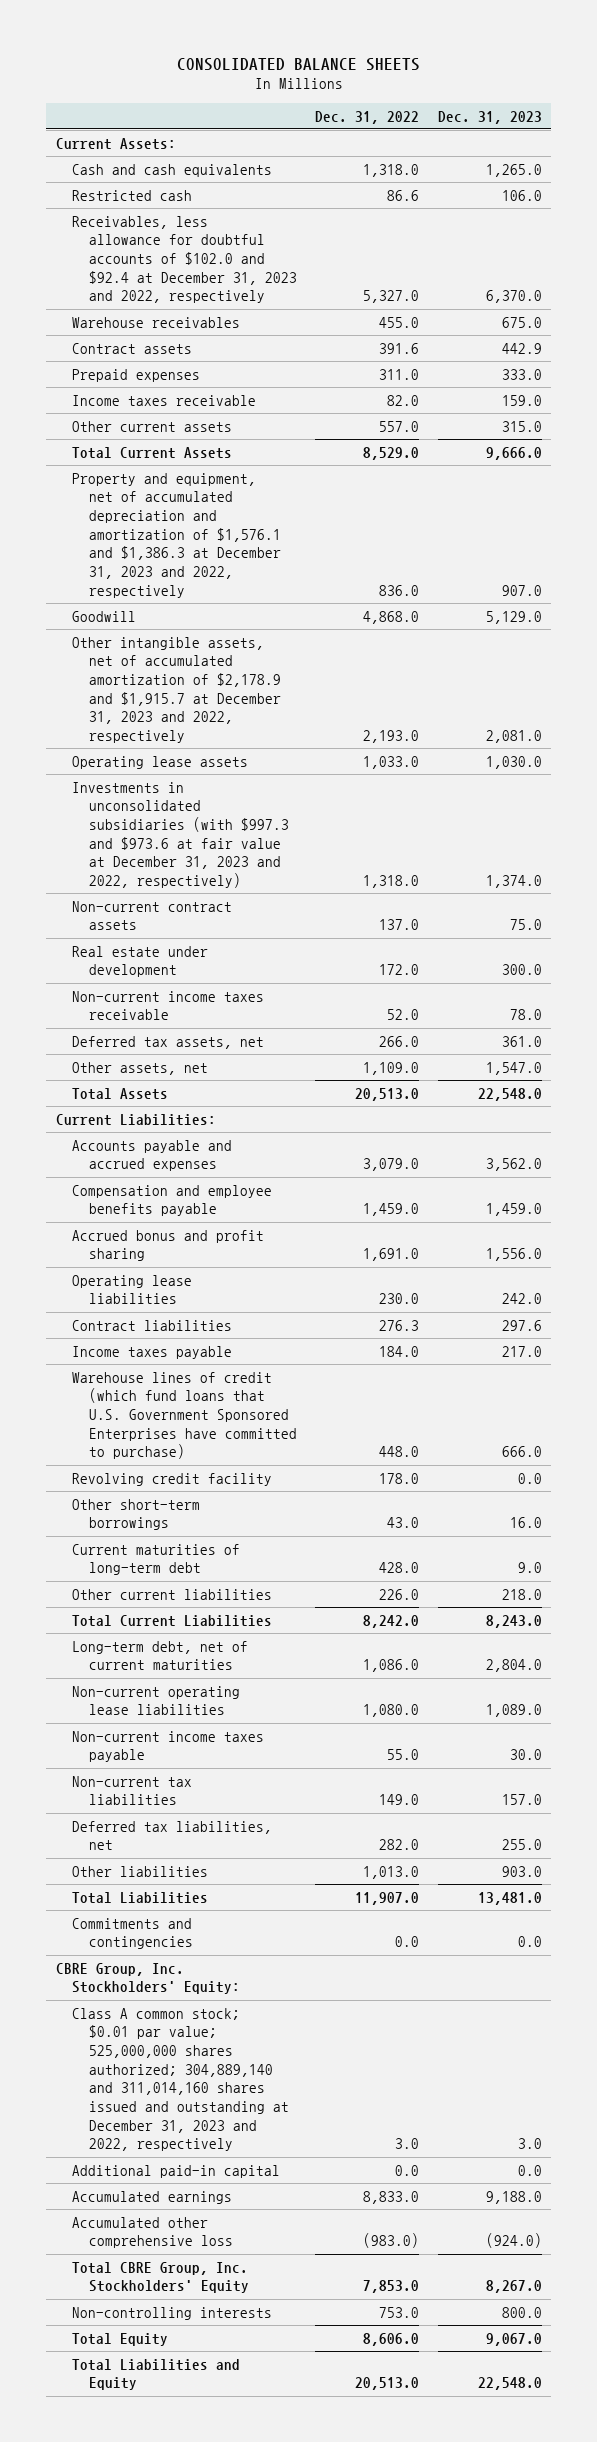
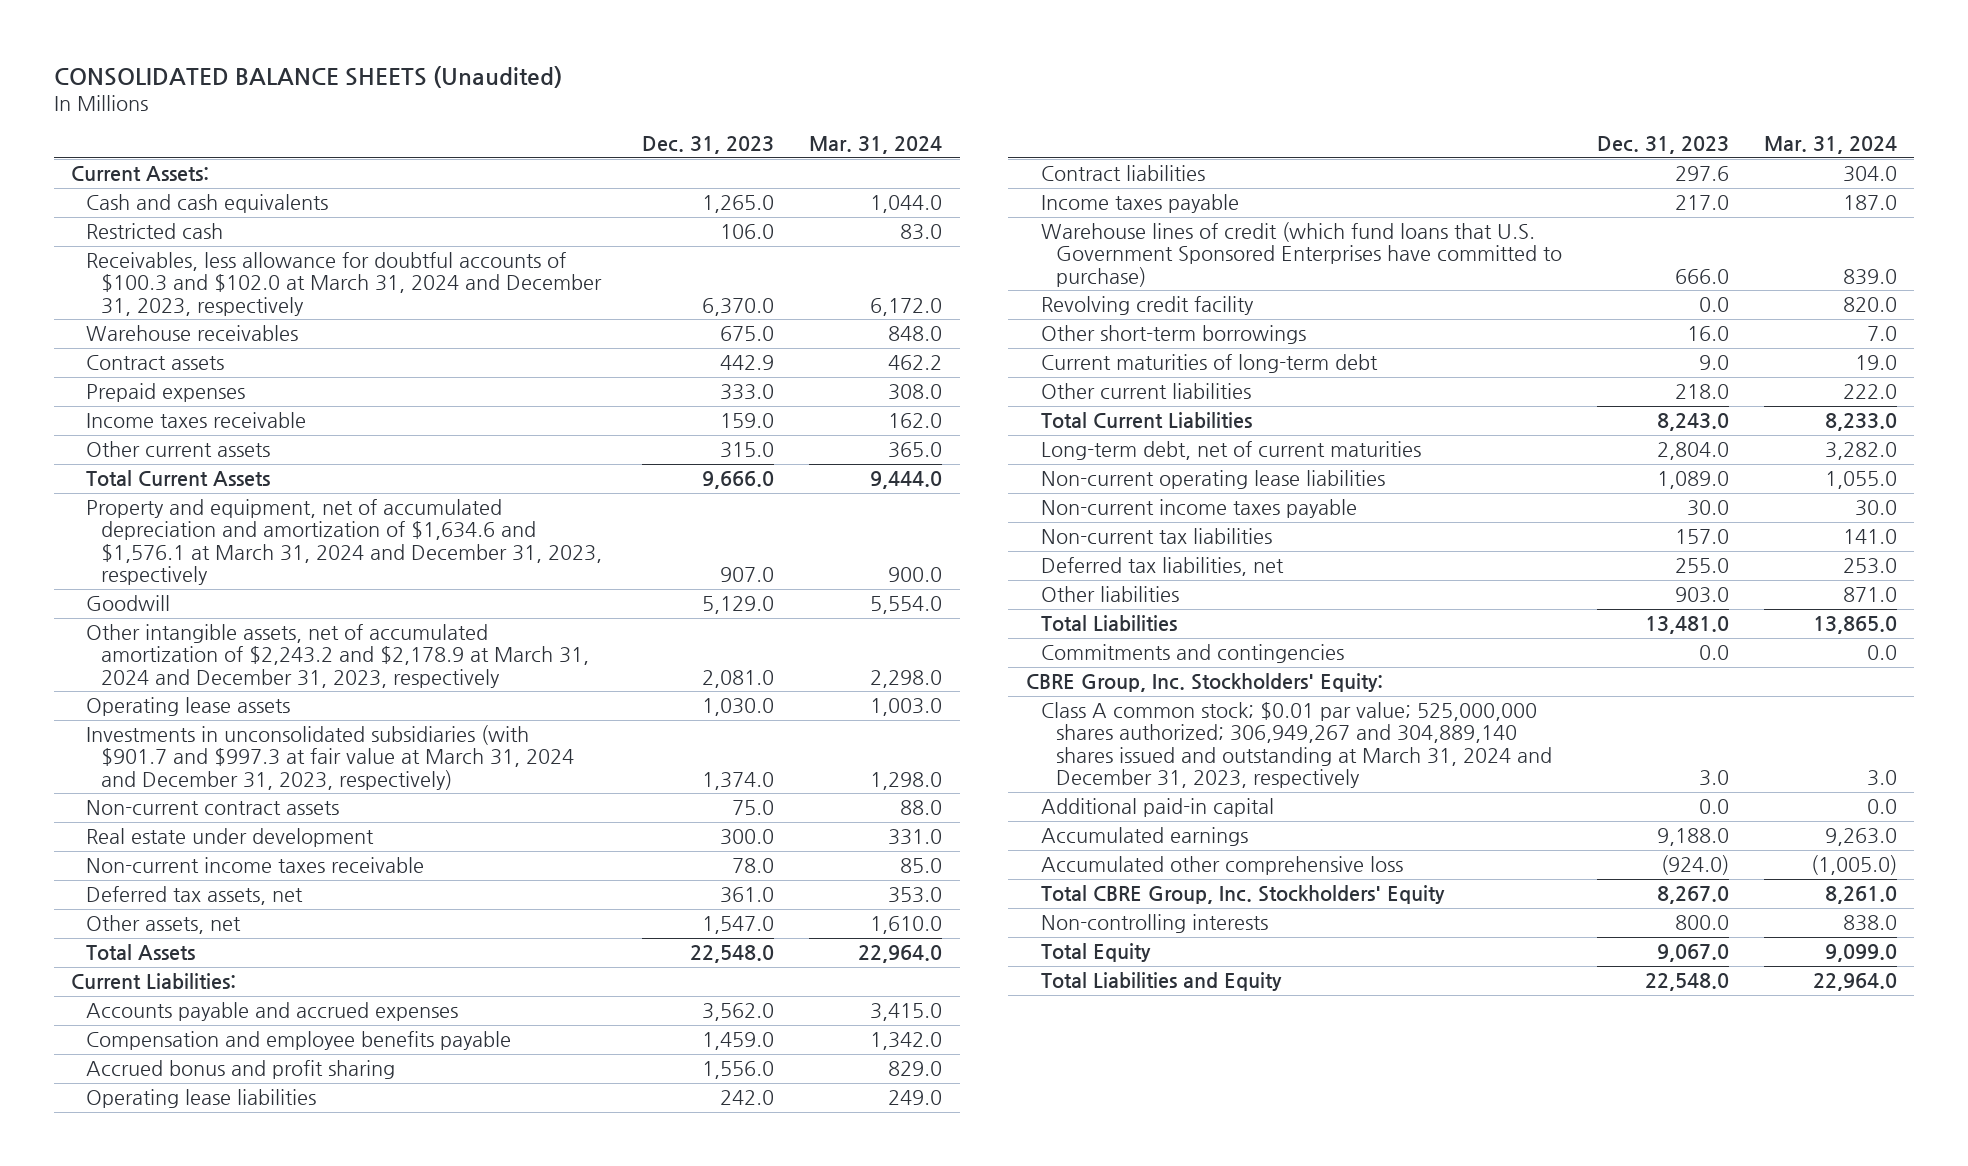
[176,57,420,71] CONSOLIDATED BALANCE SHEETS -> [53,65,562,88] CONSOLIDATED BALANCE SHEETS (Unaudited)
[315,110,420,124] Dec. 31, 2022 -> none
none -> [809,136,943,155] Mar. 31, 2024
[72,215,297,304] Receivables, less allowance for doubtful accounts of $102.0 and $92.4 at December 31, 2023 and 2022, respectively -> [86,252,603,316] Receivables, less allowance for doubtful accounts of $100.3 and $102.0 at March 31, 2024 and December 31, 2023, respectively
[72,472,281,598] Property and equipment, net of accumulated depreciation and amortization of $1,576.1 and $1,386.3 at December 31, 2023 and 2022, respectively -> [86,499,603,586] Property and equipment, net of accumulated depreciation and amortization of $1,634.6 and $1,576.1 at March 31, 2024 and December 31, 2023, respectively
[72,636,281,743] Other intangible assets, net of accumulated amortization of $2,178.9 and $1,915.7 at December 31, 2023 and 2022, respectively -> [86,624,590,688] Other intangible assets, net of accumulated amortization of $2,243.2 and $2,178.9 at March 31, 2024 and December 31, 2023, respectively
[72,781,289,888] Investments in unconsolidated subsidiaries (with $997.3 and $973.6 at fair value at December 31, 2023 and 2022, respectively) -> [86,725,575,790] Investments in unconsolidated subsidiaries (with $901.7 and $997.3 at fair value at March 31, 2024 and December 31, 2023, respectively)
[72,2007,289,2152] Class A common stock; $0.01 par value; 525,000,000 shares authorized; 304,889,140 and 311,014,160 shares issued and outstanding at December 31, 2023 and 2022, respectively -> [1040,702,1552,789] Class A common stock; $0.01 par value; 525,000,000 shares authorized; 306,949,267 and 304,889,140 shares issued and outstanding at March 31, 2024 and December 31, 2023, respectively

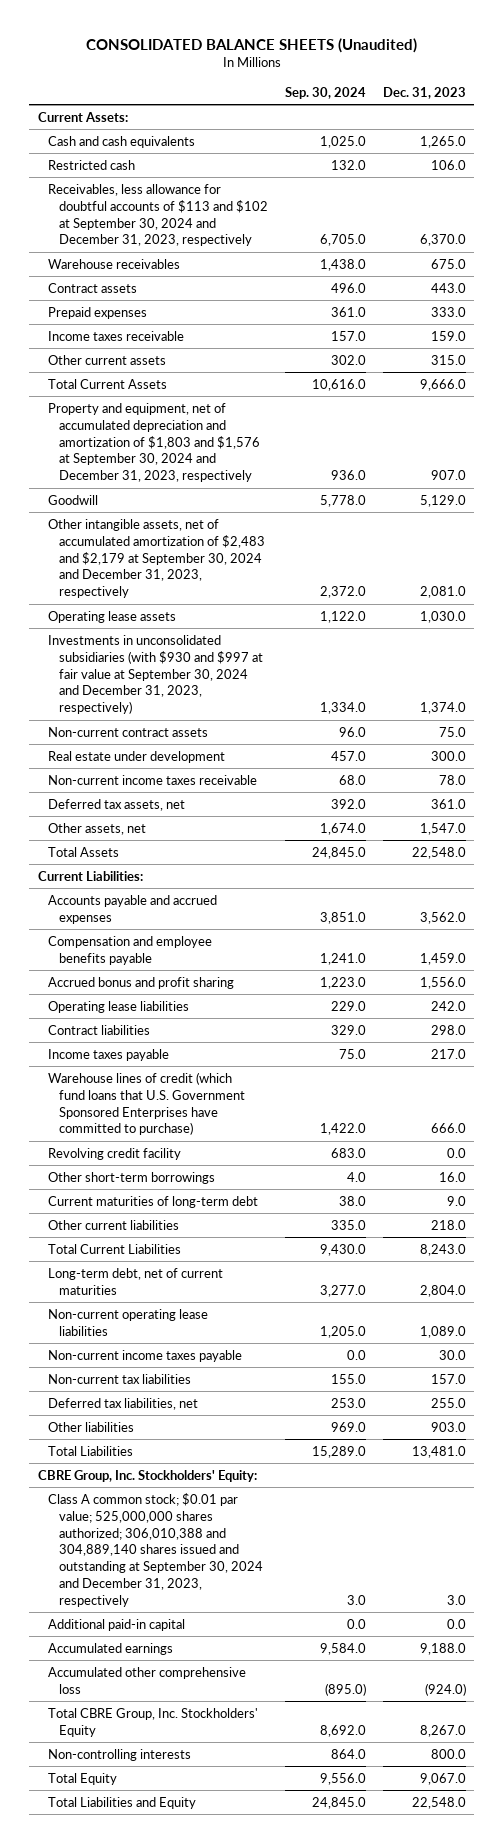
[809,136,943,155] Mar. 31, 2024 -> none
none -> [285,86,367,99] Sep. 30, 2024
[86,252,603,316] Receivables, less allowance for doubtful accounts of $100.3 and $102.0 at March 31, 2024 and December 31, 2023, respectively -> [48,183,269,247] Receivables, less allowance for doubtful accounts of $113 and $102 at September 30, 2024 and December 31, 2023, respectively
[720,355,775,371] 442.9 -> [430,282,466,293] 443.0
[86,499,603,586] Property and equipment, net of accumulated depreciation and amortization of $1,634.6 and $1,576.1 at March 31, 2024 and December 31, 2023, respectively -> [48,402,261,483] Property and equipment, net of accumulated depreciation and amortization of $1,803 and $1,576 at September 30, 2024 and December 31, 2023, respectively
[86,624,590,688] Other intangible assets, net of accumulated amortization of $2,243.2 and $2,178.9 at March 31, 2024 and December 31, 2023, respectively -> [48,518,266,599] Other intangible assets, net of accumulated amortization of $2,483 and $2,179 at September 30, 2024 and December 31, 2023, respectively
[86,725,575,790] Investments in unconsolidated subsidiaries (with $901.7 and $997.3 at fair value at March 31, 2024 and December 31, 2023, respectively) -> [48,634,264,715] Investments in unconsolidated subsidiaries (with $930 and $997 at fair value at September 30, 2024 and December 31, 2023, respectively)
[1674,166,1729,182] 297.6 -> [430,1024,466,1035] 298.0
[1040,644,1344,664] Commitments and contingencies -> none
[1040,702,1552,789] Class A common stock; $0.01 par value; 525,000,000 shares authorized; 306,949,267 and 304,889,140 shares issued and outstanding at March 31, 2024 and December 31, 2023, respectively -> [48,1492,264,1607] Class A common stock; $0.01 par value; 525,000,000 shares authorized; 306,010,388 and 304,889,140 shares issued and outstanding at September 30, 2024 and December 31, 2023, respectively

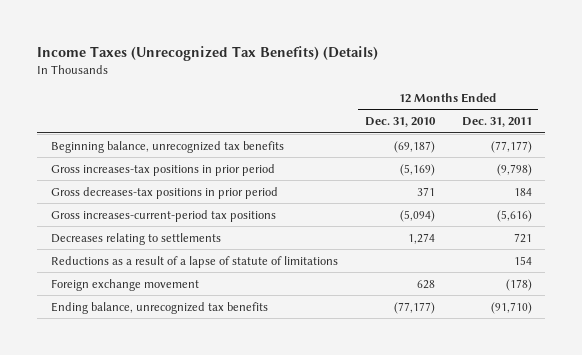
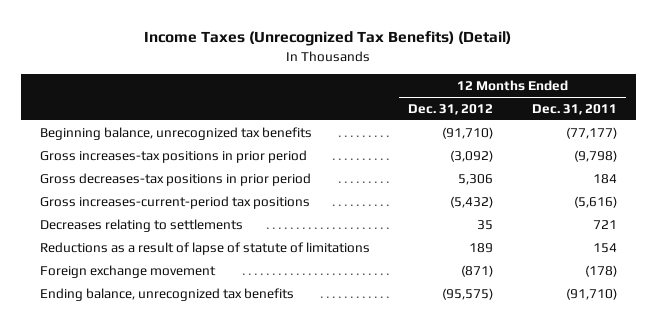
[37,45,379,61] Income Taxes (Unrecognized Tax Benefits) (Details) -> [144,31,512,47] Income Taxes (Unrecognized Tax Benefits) (Detail)
[364,117,436,128] Dec. 31, 2010 -> none
none -> [408,103,494,115] Dec. 31, 2012
[50,255,338,268] Reductions as a result of a lapse of statute of limitations -> [40,241,371,255] Reductions as a result of lapse of statute of limitations

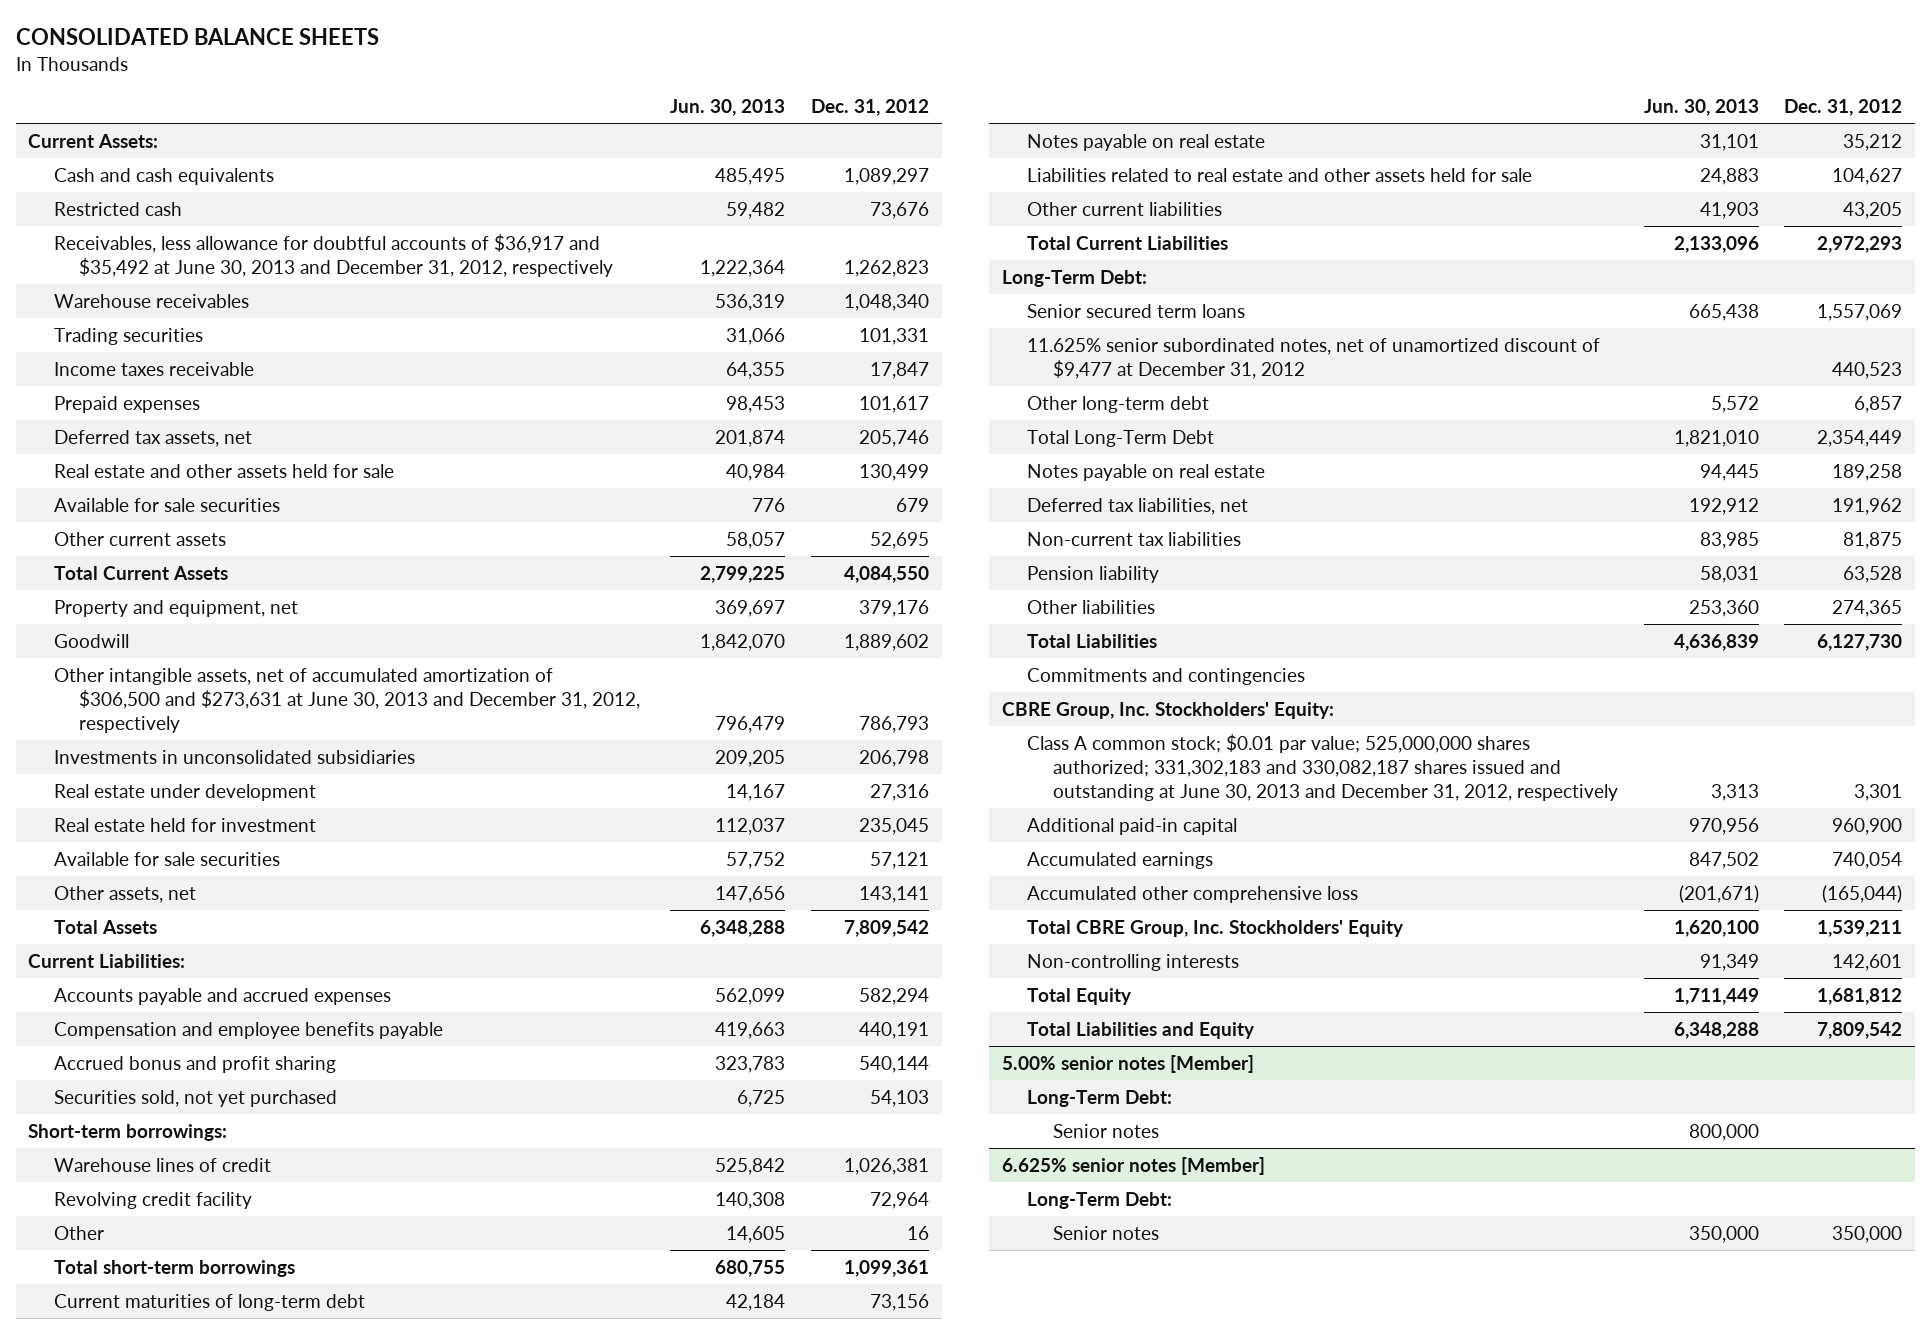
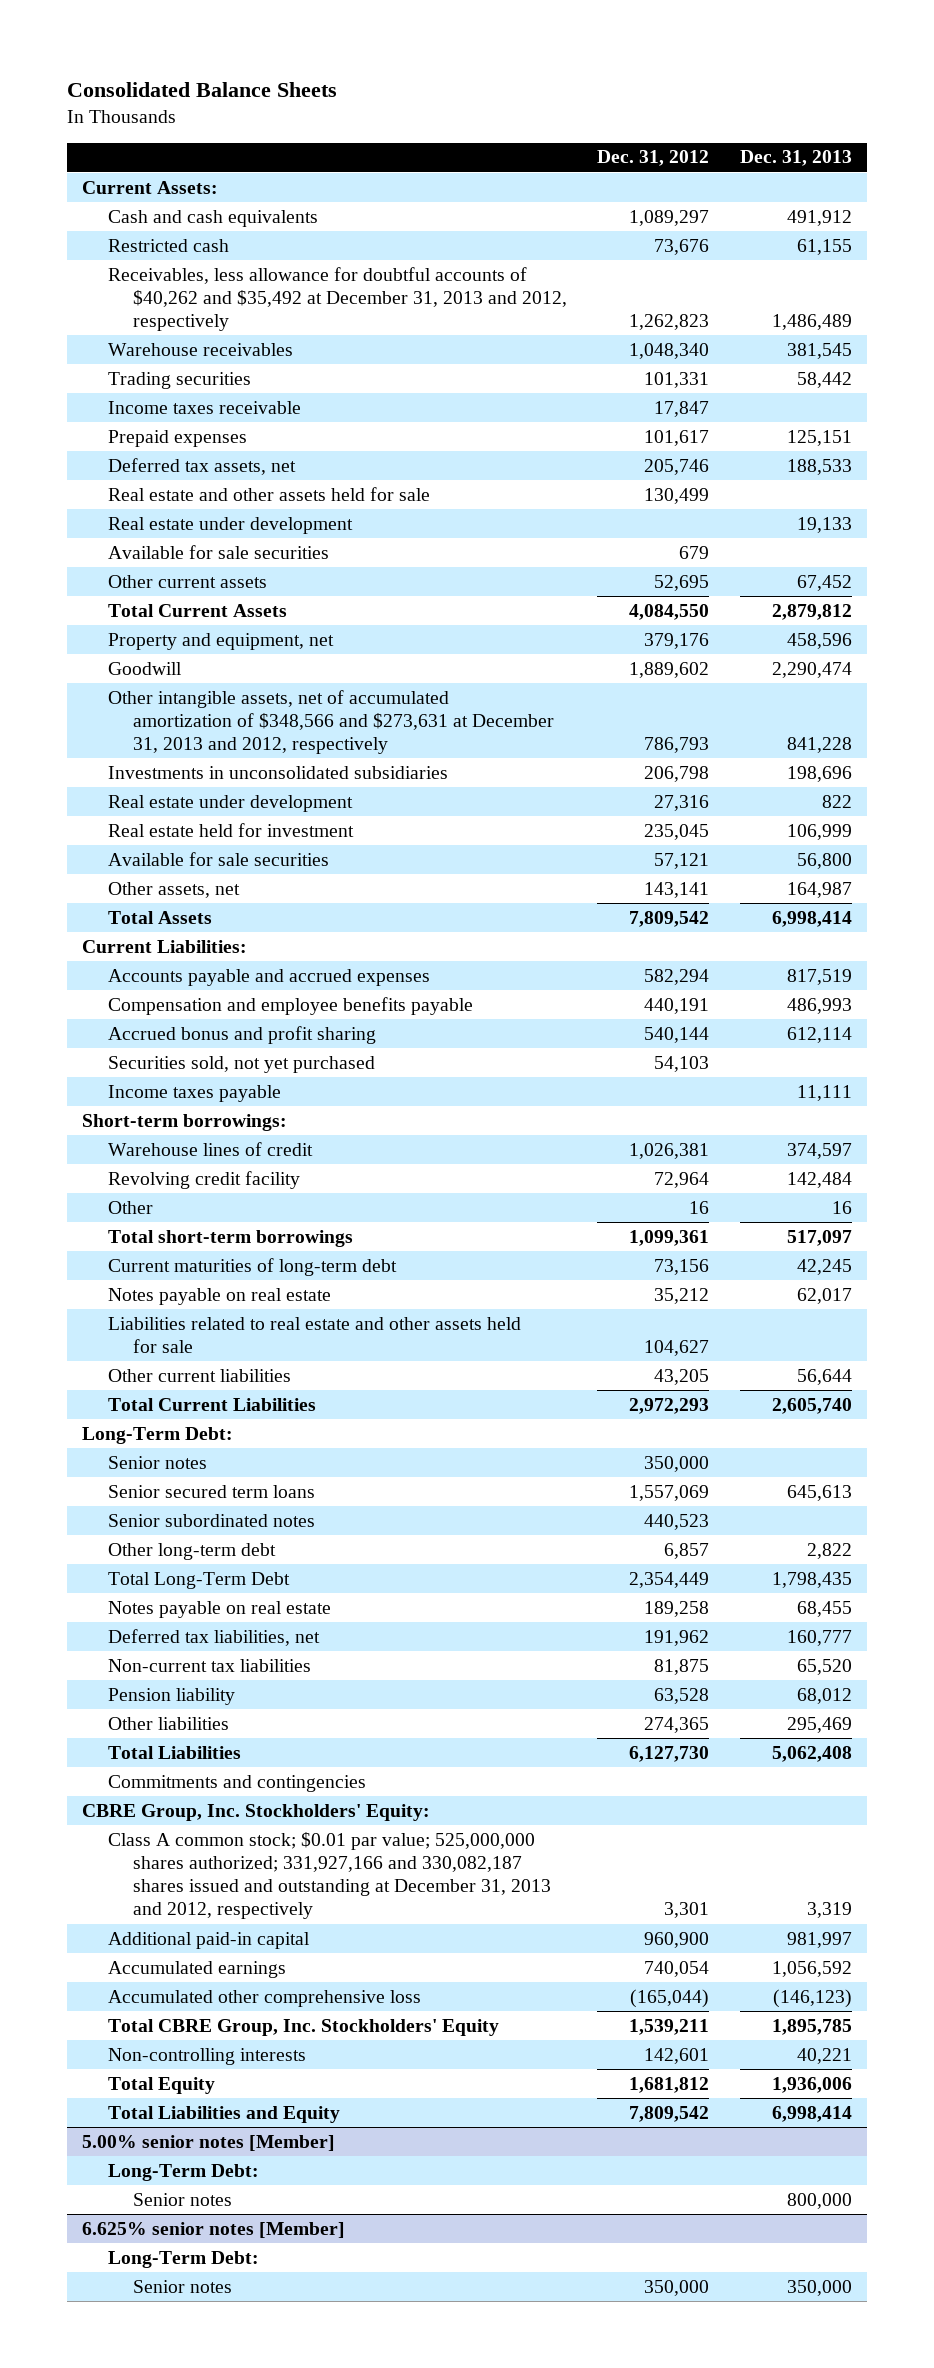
[15,28,379,46] CONSOLIDATED BALANCE SHEETS -> [67,82,338,98] Consolidated Balance Sheets
[669,99,785,117] Jun. 30, 2013 -> none
none -> [739,150,852,167] Dec. 31, 2013
[53,233,614,277] Receivables, less allowance for doubtful accounts of $36,917 and $35,492 at June 30, 2013 and December 31, 2012, respectively -> [107,266,567,332] Receivables, less allowance for doubtful accounts of $40,262 and $35,492 at December 31, 2013 and 2012, respectively
none -> [107,516,353,534] Real estate under development
[53,667,641,734] Other intangible assets, net of accumulated amortization of $306,500 and $273,631 at June 30, 2013 and December 31, 2012, respectively -> [107,689,554,755] Other intangible assets, net of accumulated amortization of $348,566 and $273,631 at December 31, 2013 and 2012, respectively
none -> [107,1084,281,1102] Income taxes payable
none -> [107,1455,207,1469] Senior notes
[1027,337,1601,379] 11.625% senior subordinated notes, net of unamortized discount of $9,477 at December 31, 2012 -> [107,1513,315,1527] Senior subordinated notes
[1027,733,1618,802] Class A common stock; $0.01 par value; 525,000,000 shares authorized; 331,302,183 and 330,082,187 shares issued and outstanding at June 30, 2013 and December 31, 2012, respectively -> [107,1831,551,1920] Class A common stock; $0.01 par value; 525,000,000 shares authorized; 331,927,166 and 330,082,187 shares issued and outstanding at December 31, 2013 and 2012, respectively

